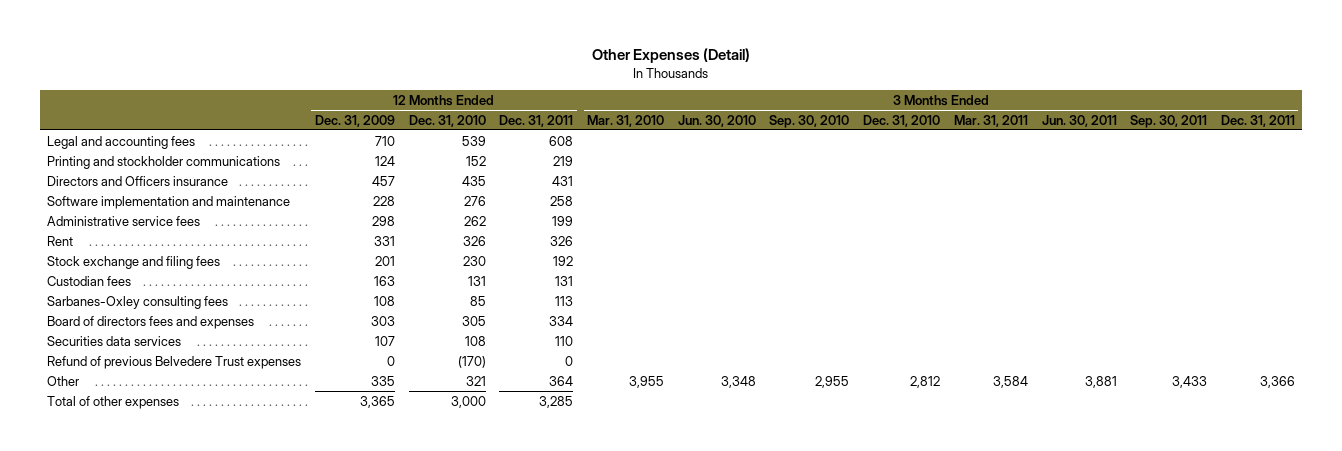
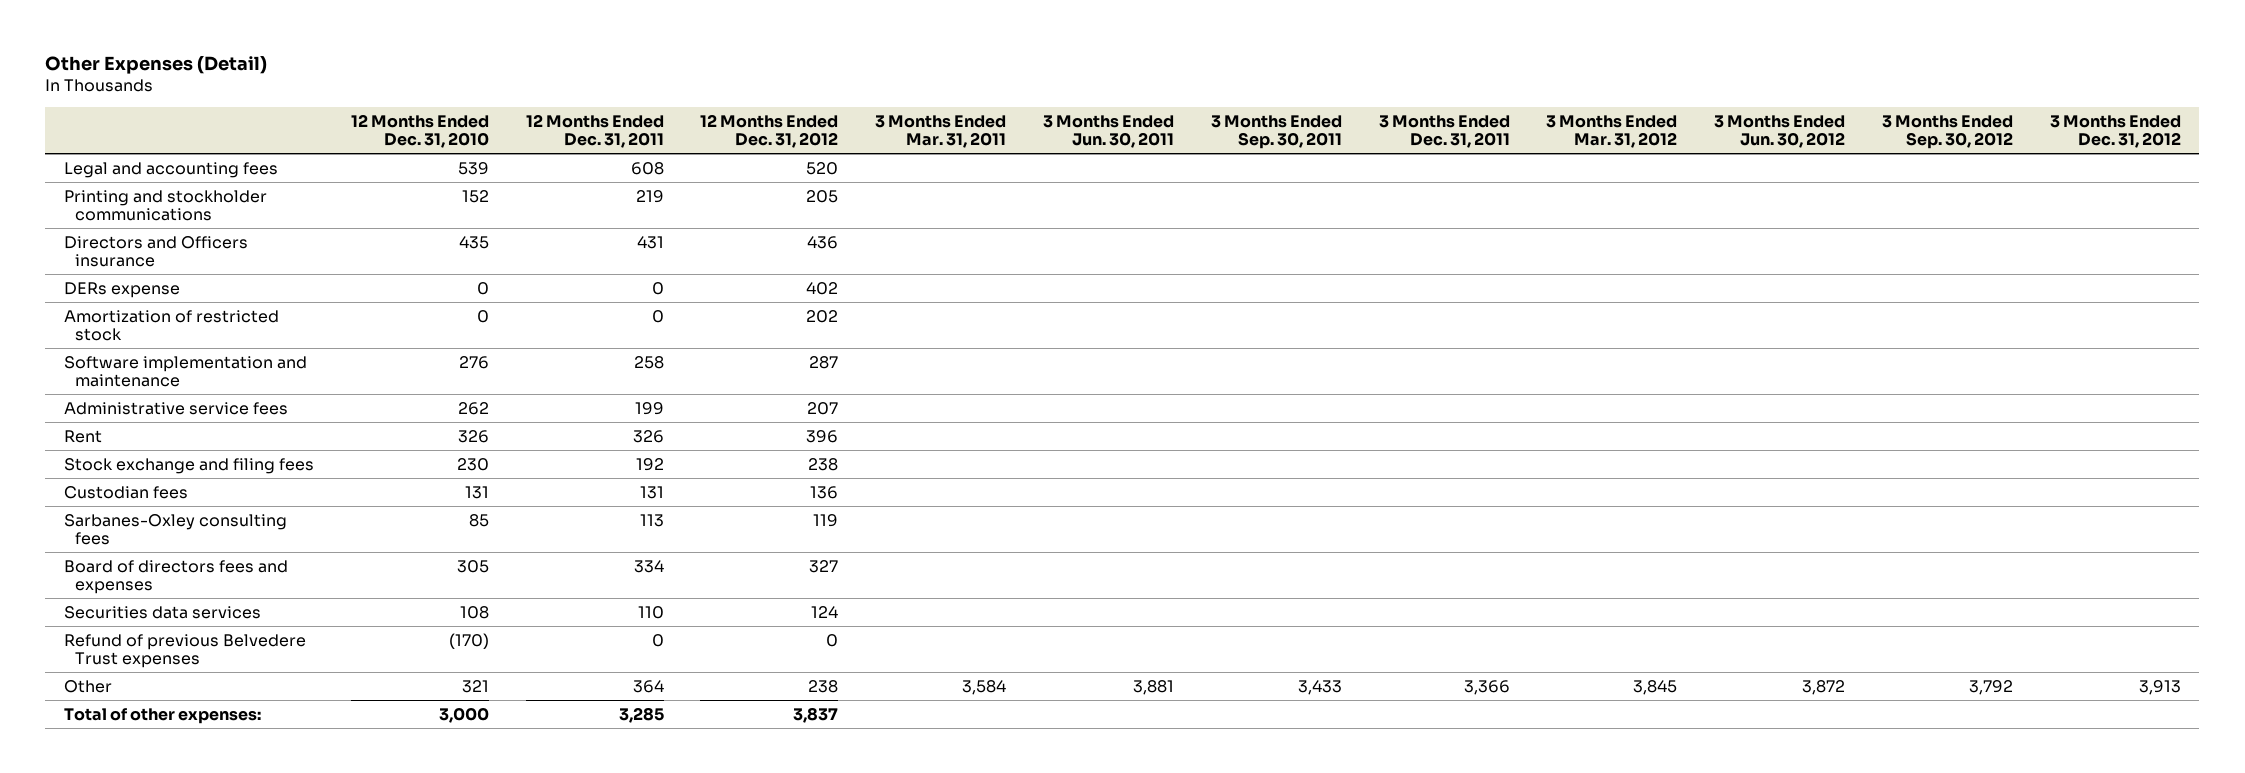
[314,114,395,127] Dec. 31, 2009 -> none
[586,114,664,127] Mar. 31, 2010 -> none
[677,114,756,127] Jun. 30, 2010 -> none
[769,114,850,128] Sep. 30, 2010 -> none
[863,114,941,127] Dec. 31, 2010 -> none
none -> [700,113,839,148] 12 Months Ended Dec. 31, 2012
none -> [1546,114,1678,148] 3 Months Ended Mar. 31, 2012
none -> [1714,114,1846,148] 3 Months Ended Jun. 30, 2012
none -> [1882,114,2014,149] 3 Months Ended Sep. 30, 2012
none -> [2049,114,2181,148] 3 Months Ended Dec. 31, 2012
none -> [63,281,180,298] DERs expense
none -> [63,309,279,341] Amortization of restricted stock
[47,395,180,409] Total of other expenses -> [63,707,261,724] Total of other expenses:

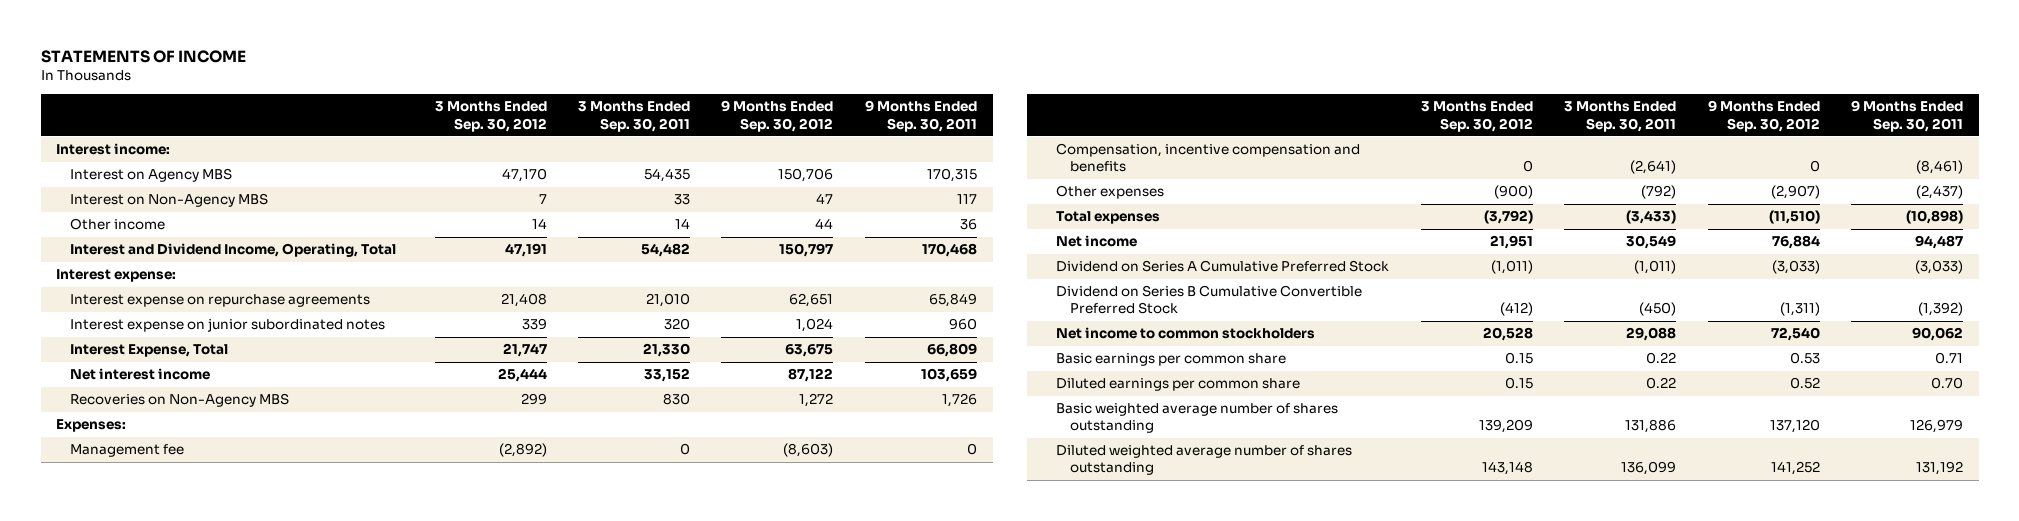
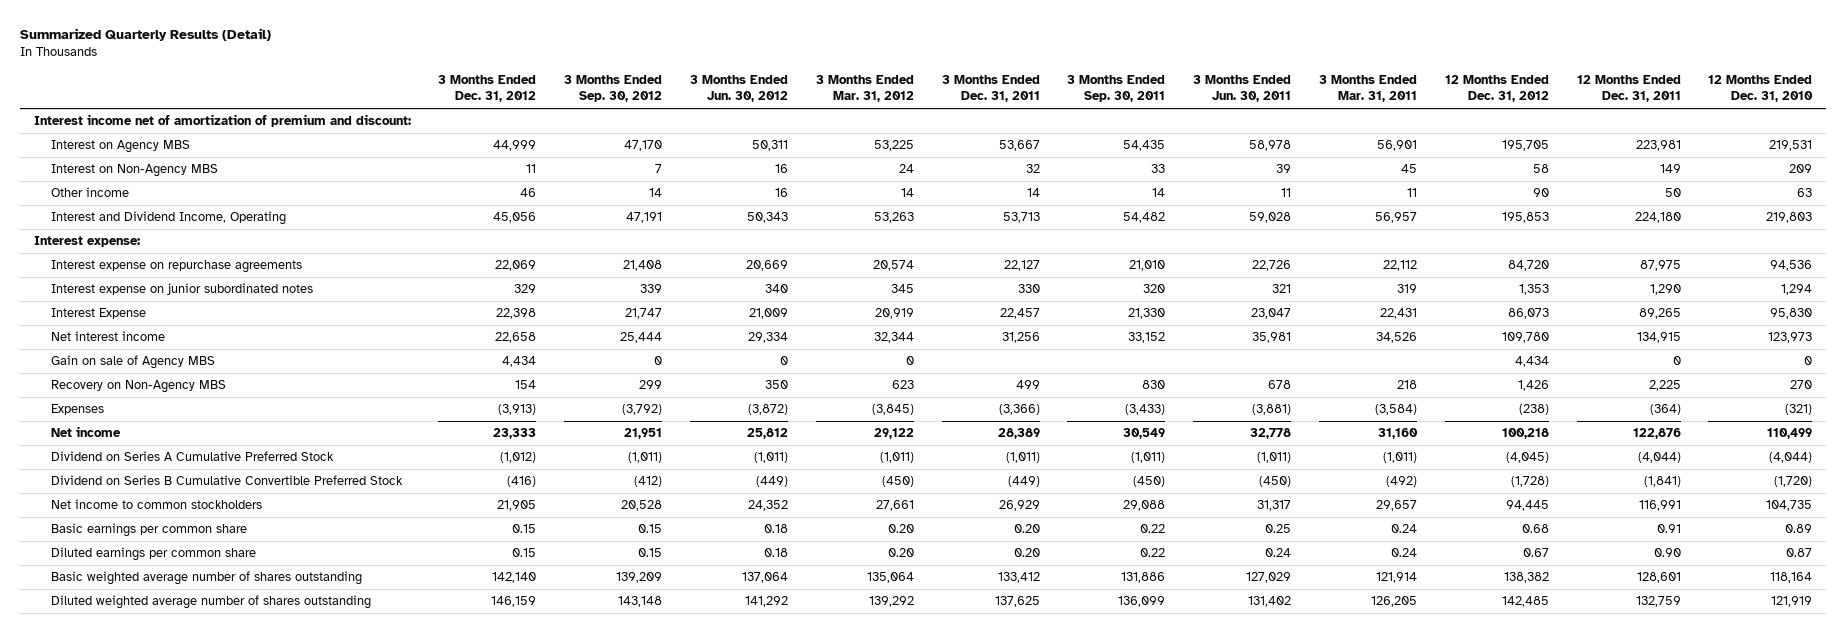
[40,49,246,63] STATEMENTS OF INCOME -> [19,27,271,41] Summarized Quarterly Results (Detail)
[721,100,834,132] 9 Months Ended Sep. 30, 2012 -> none
[864,100,977,132] 9 Months Ended Sep. 30, 2011 -> none
none -> [438,75,537,103] 3 Months Ended Dec. 31, 2012
none -> [689,75,788,103] 3 Months Ended Jun. 30, 2012
none -> [815,75,914,103] 3 Months Ended Mar. 31, 2012
none -> [941,75,1040,103] 3 Months Ended Dec. 31, 2011
none -> [1193,75,1292,103] 3 Months Ended Jun. 30, 2011
none -> [1318,75,1417,103] 3 Months Ended Mar. 31, 2011
none -> [1444,75,1549,103] 12 Months Ended Dec. 31, 2012
none -> [1576,75,1681,103] 12 Months Ended Dec. 31, 2011
none -> [1708,75,1814,103] 12 Months Ended Dec. 31, 2010
[56,143,171,156] Interest income: -> [33,114,411,128] Interest income net of amortization of premium and discount:
[70,243,397,258] Interest and Dividend Income, Operating, Total -> [51,211,287,226] Interest and Dividend Income, Operating
[70,344,229,358] Interest Expense, Total -> [51,308,147,320] Interest Expense
[56,419,127,433] Expenses: -> none
[70,444,185,458] Management fee -> none
[1056,143,1361,173] Compensation, incentive compensation and benefits -> none
[1056,185,1165,200] Other expenses -> none
none -> [51,355,216,370] Gain on sale of Agency MBS
[70,393,290,408] Recoveries on Non-Agency MBS -> [51,380,227,394] Recovery on Non-Agency MBS
[1056,211,1161,225] Total expenses -> [51,404,105,416] Expenses

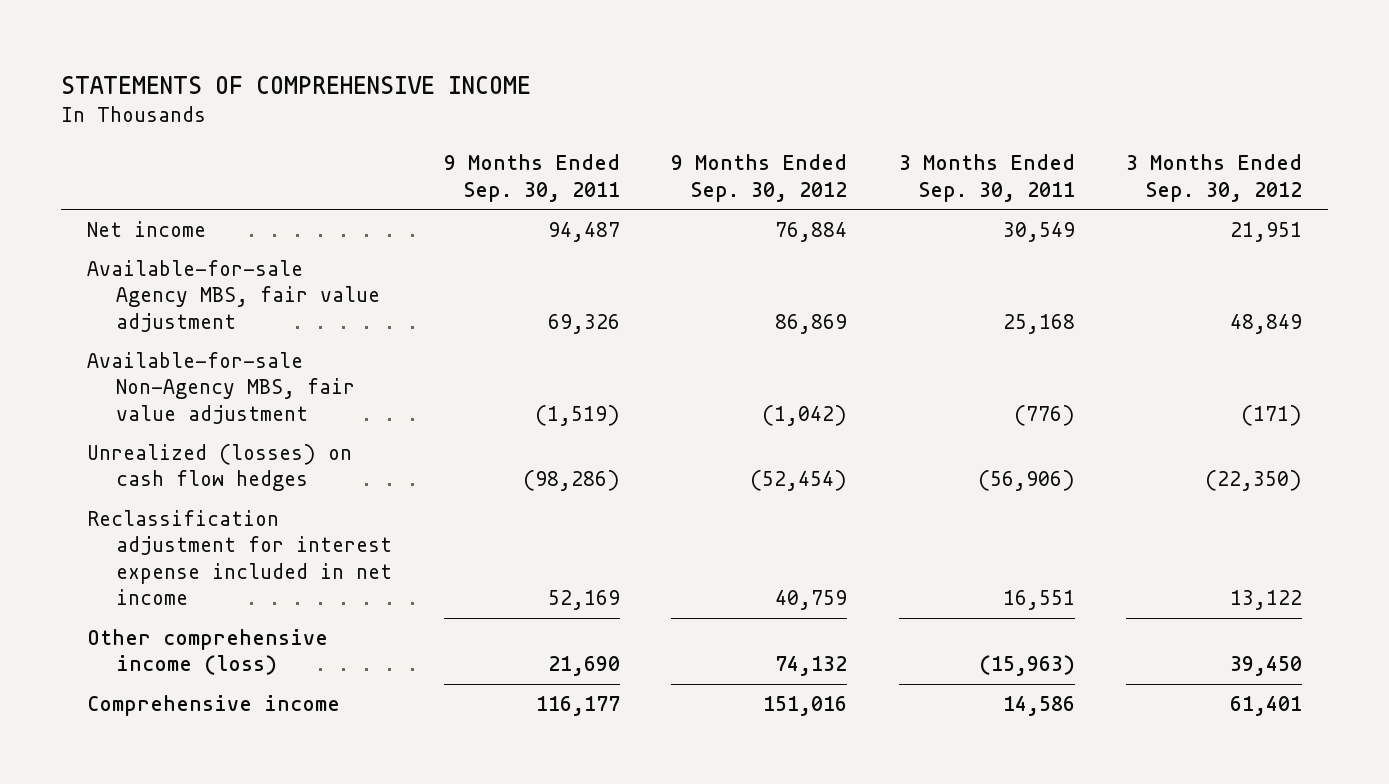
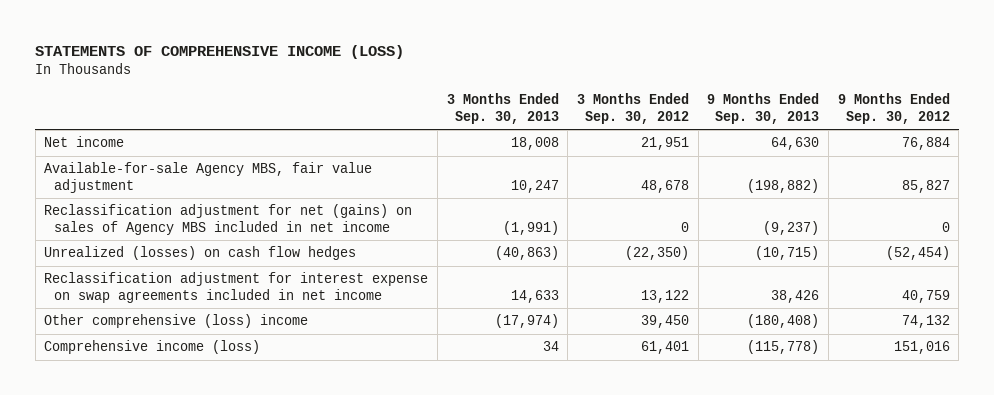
[61,75,532,94] STATEMENTS OF COMPREHENSIVE INCOME -> [35,44,405,59] STATEMENTS OF COMPREHENSIVE INCOME (LOSS)
[443,154,620,202] 9 Months Ended Sep. 30, 2011 -> none
[898,154,1075,202] 3 Months Ended Sep. 30, 2011 -> none
none -> [446,93,559,124] 3 Months Ended Sep. 30, 2013
none -> [707,93,820,124] 9 Months Ended Sep. 30, 2013
[87,351,356,424] Available-for-sale Non-Agency MBS, fair value adjustment -> none
[775,313,848,334] 86,869 -> [901,179,950,193] 85,827
[1230,313,1303,334] 48,849 -> [641,179,690,193] 48,678
none -> [44,204,413,235] Reclassification adjustment for net (gains) on sales of Agency MBS included in net income
[87,509,393,606] Reclassification adjustment for interest expense included in net income -> [44,272,429,303] Reclassification adjustment for interest expense on swap agreements included in net income
[87,628,329,676] Other comprehensive income (loss) -> [44,314,309,329] Other comprehensive (loss) income
[87,694,341,716] Comprehensive income -> [44,340,261,355] Comprehensive income (loss)

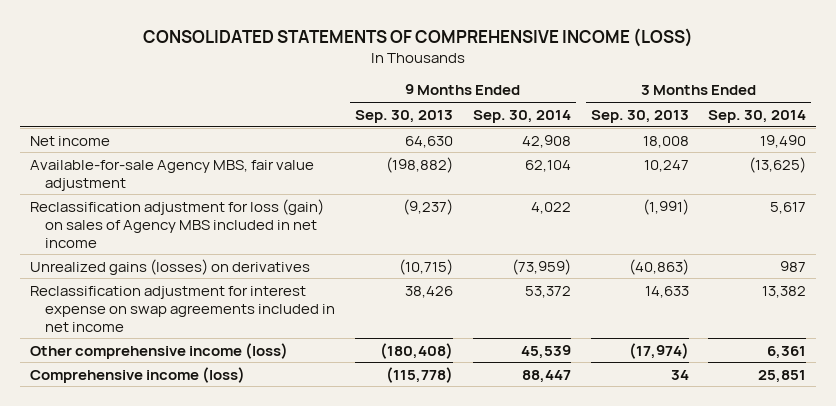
[35,44,405,59] STATEMENTS OF COMPREHENSIVE INCOME (LOSS) -> [143,27,694,47] CONSOLIDATED STATEMENTS OF COMPREHENSIVE INCOME (LOSS)
[577,93,690,124] 3 Months Ended Sep. 30, 2012 -> none
[837,93,950,124] 9 Months Ended Sep. 30, 2012 -> none
none -> [472,109,571,123] Sep. 30, 2014
none -> [708,109,807,123] Sep. 30, 2014
[44,204,413,235] Reclassification adjustment for net (gains) on sales of Agency MBS included in net income -> [29,198,324,248] Reclassification adjustment for loss (gain) on sales of Agency MBS included in net income
[44,246,357,261] Unrealized (losses) on cash flow hedges -> [29,258,310,275] Unrealized gains (losses) on derivatives
[44,314,309,329] Other comprehensive (loss) income -> [29,342,288,359] Other comprehensive income (loss)

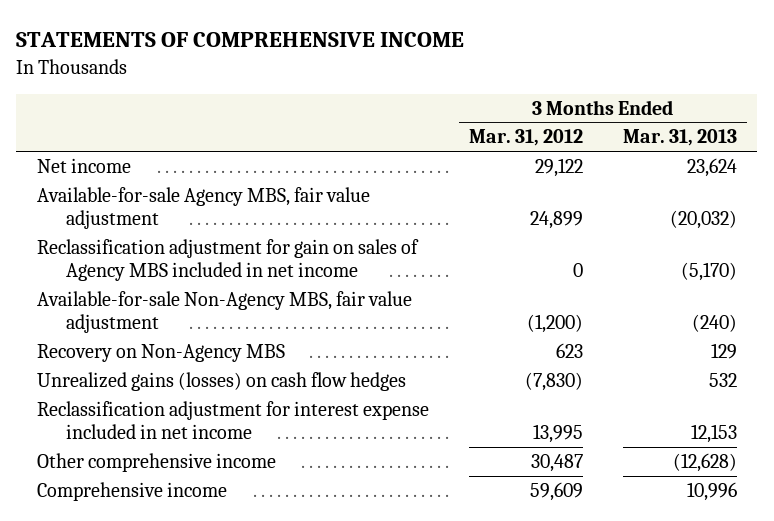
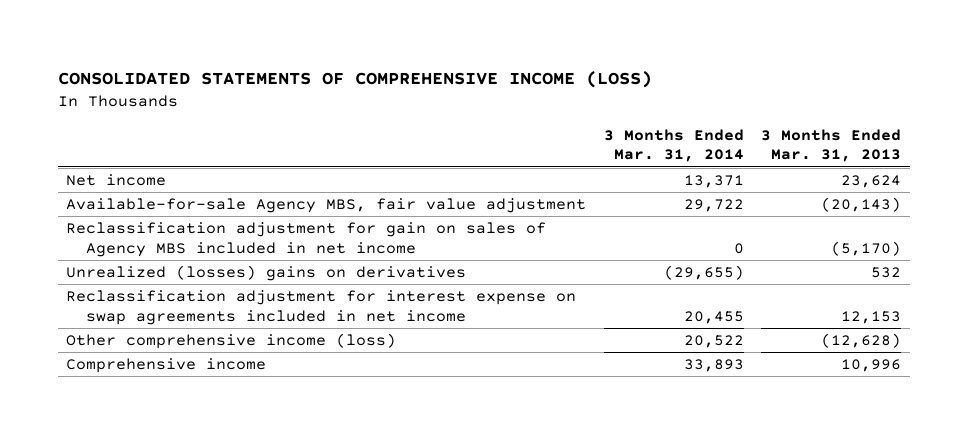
[16,32,465,48] STATEMENTS OF COMPREHENSIVE INCOME -> [57,70,652,88] CONSOLIDATED STATEMENTS OF COMPREHENSIVE INCOME (LOSS)
[468,129,583,147] Mar. 31, 2012 -> none
none -> [603,128,744,163] 3 Months Ended Mar. 31, 2014
[670,210,738,230] (20,032) -> [820,197,901,213] (20,143)
[36,291,412,334] Available-for-sale Non-Agency MBS, fair value adjustment -> none
[36,344,285,363] Recovery on Non-Agency MBS -> none
[36,372,406,392] Unrealized gains (losses) on cash flow hedges -> [66,265,467,282] Unrealized (losses) gains on derivatives
[36,401,429,440] Reclassification adjustment for interest expense included in net income -> [66,290,577,325] Reclassification adjustment for interest expense on swap agreements included in net income
[36,453,276,473] Other comprehensive income -> [66,333,397,350] Other comprehensive income (loss)

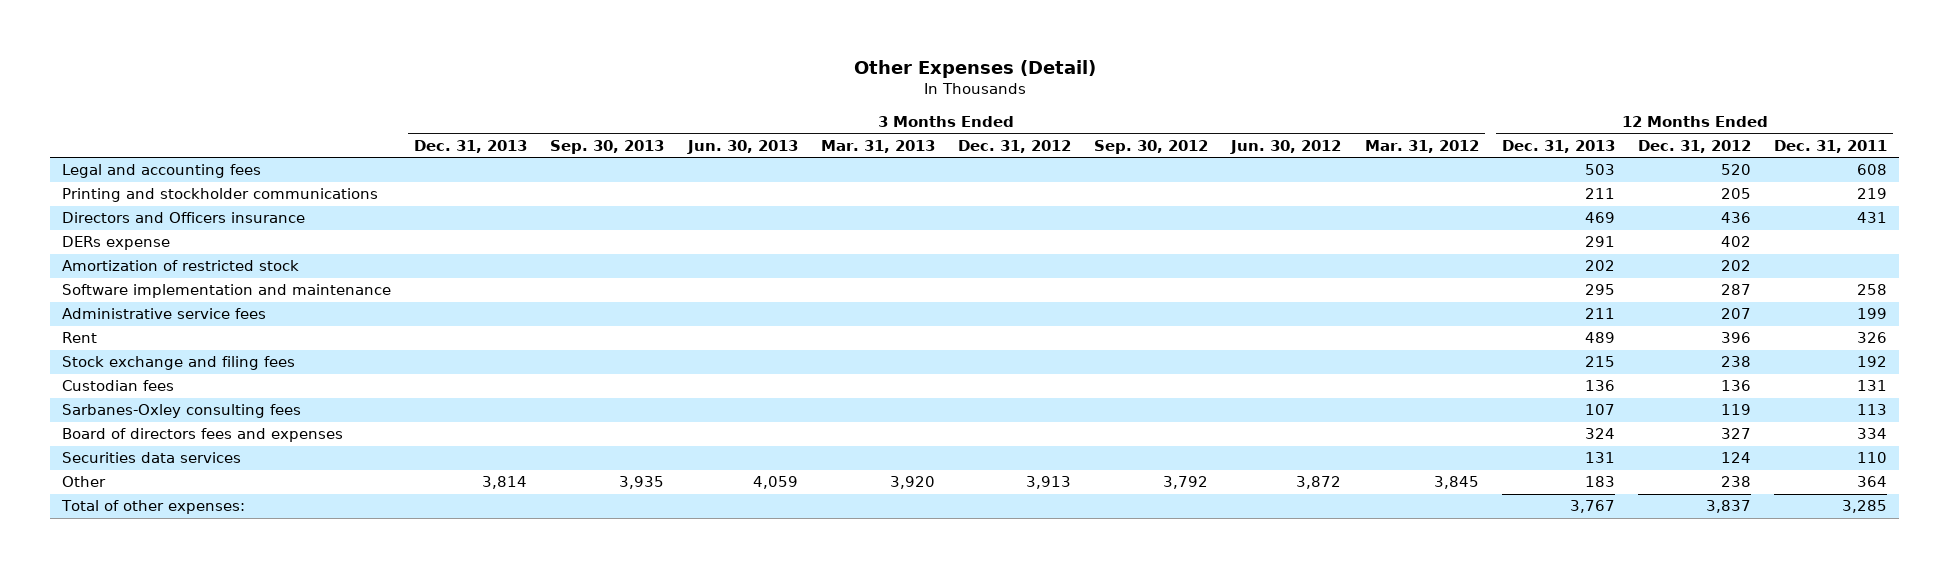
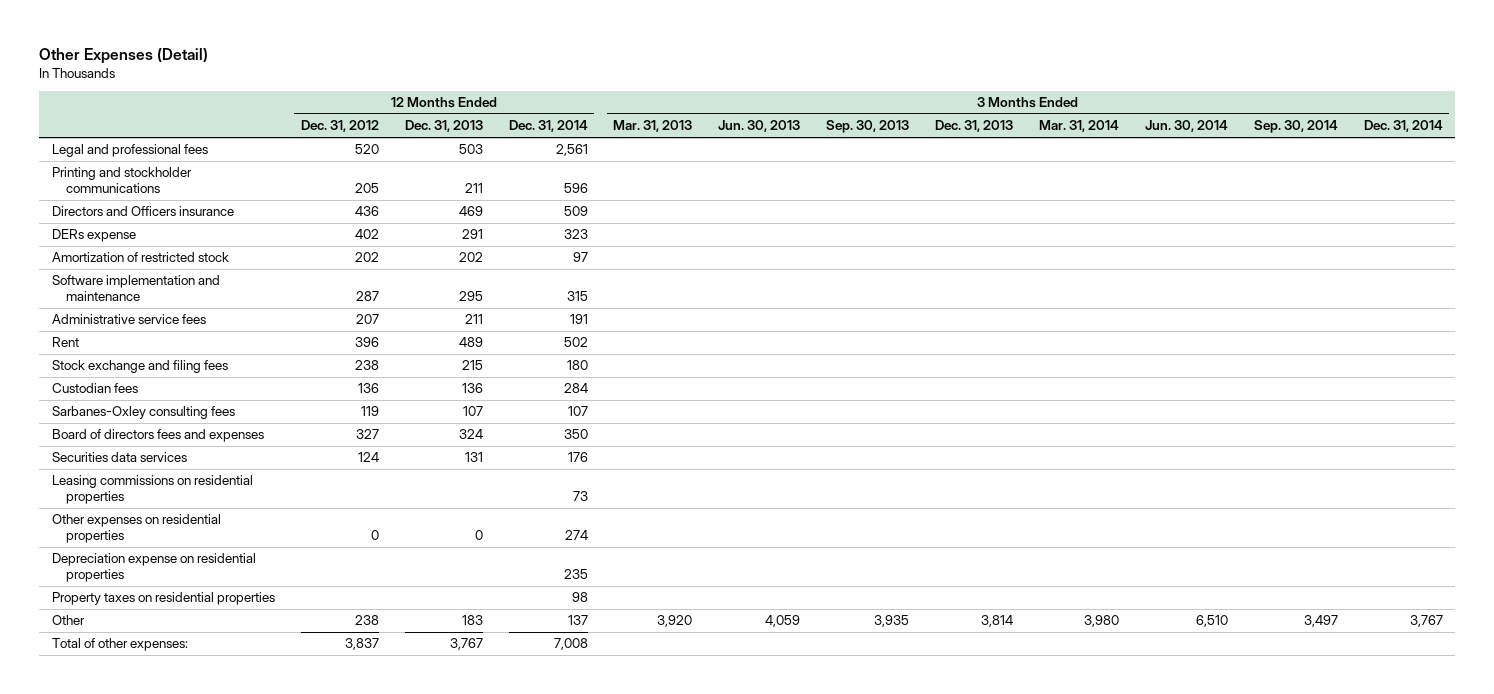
[958,139,1072,153] Dec. 31, 2012 -> none
[1094,139,1209,154] Sep. 30, 2012 -> none
[1230,139,1342,154] Jun. 30, 2012 -> none
[1364,139,1479,153] Mar. 31, 2012 -> none
[1774,139,1888,153] Dec. 31, 2011 -> none
none -> [508,120,588,133] Dec. 31, 2014
none -> [1038,120,1119,133] Mar. 31, 2014
none -> [1144,120,1228,133] Jun. 30, 2014
none -> [1253,120,1338,134] Sep. 30, 2014
none -> [1363,120,1443,133] Dec. 31, 2014
[61,164,261,179] Legal and accounting fees -> [51,144,208,158] Legal and professional fees
none -> [51,475,253,505] Leasing commissions on residential properties
none -> [51,514,221,544] Other expenses on residential properties
none -> [51,553,256,583] Depreciation expense on residential properties
none -> [51,592,275,606] Property taxes on residential properties

